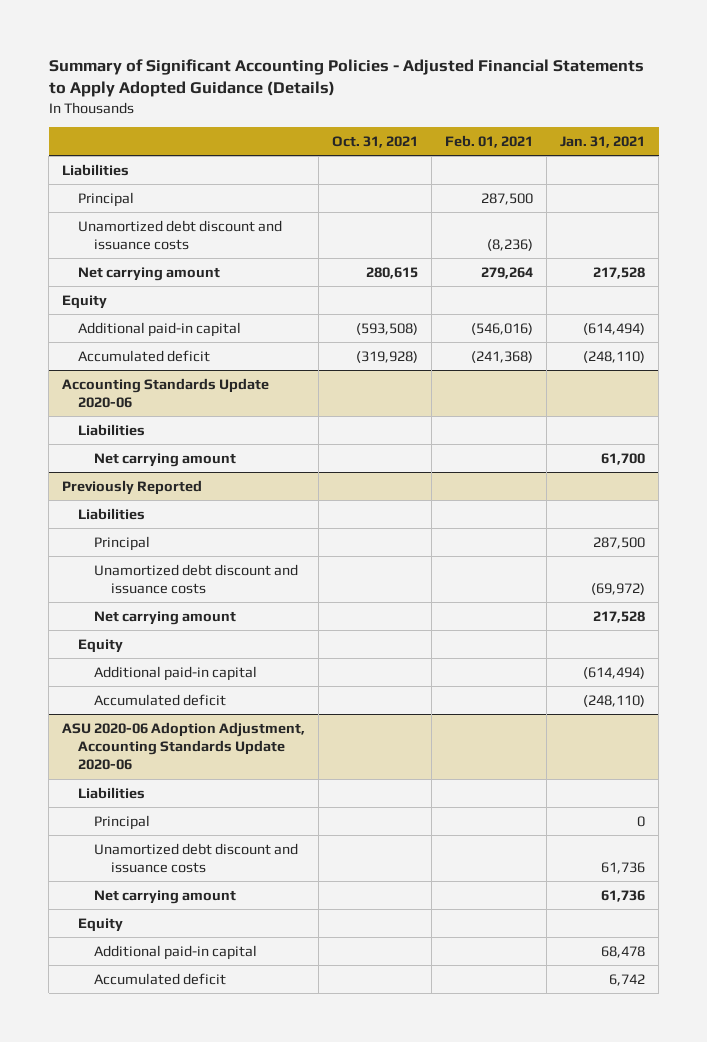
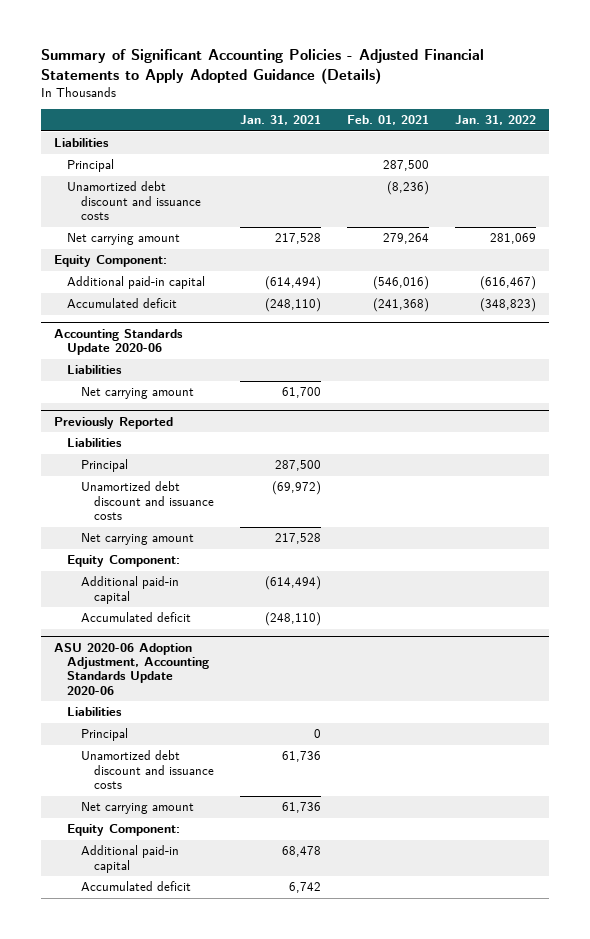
[332,136,419,149] Oct. 31, 2021 -> none
none -> [455,115,537,126] Jan. 31, 2022
[62,294,108,309] Equity -> [53,255,167,268] Equity Component:
[78,638,124,653] Equity -> [67,555,181,568] Equity Component:
[78,917,124,932] Equity -> [67,824,181,837] Equity Component:

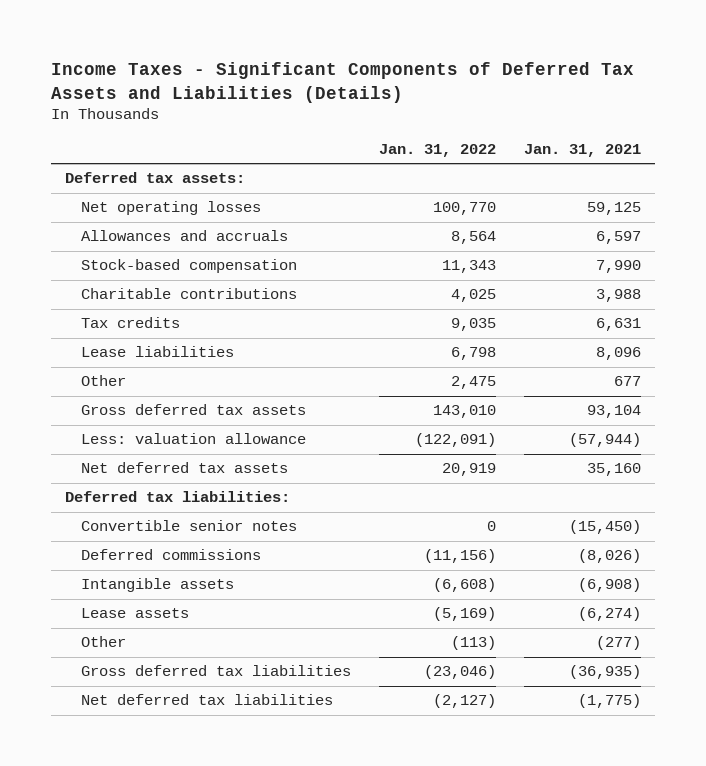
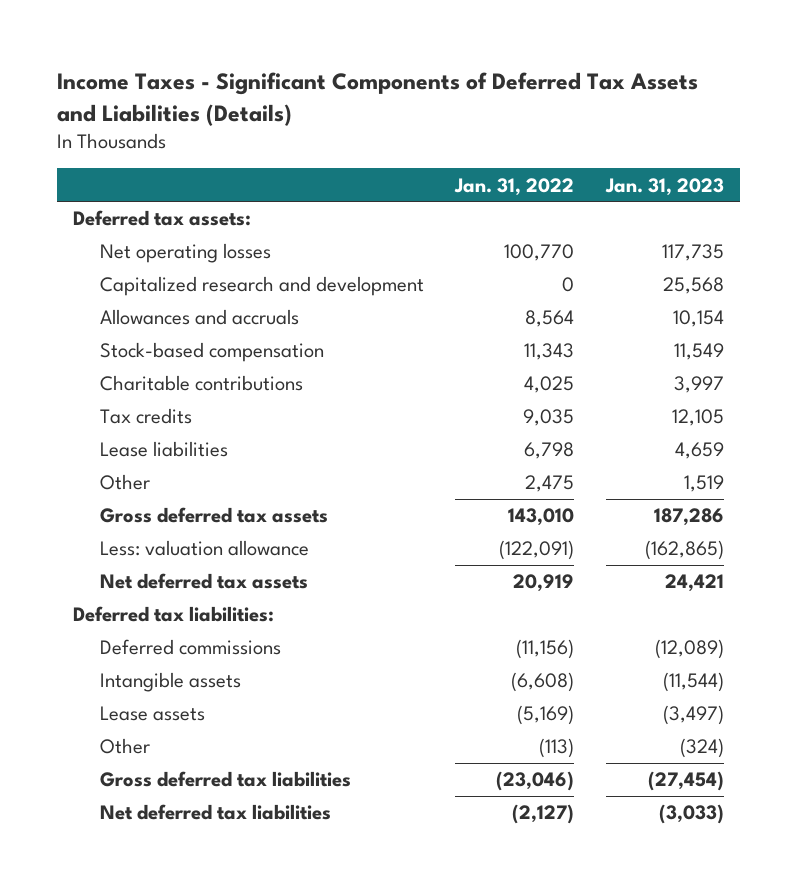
[523,143,641,157] Jan. 31, 2021 -> none
none -> [604,177,724,196] Jan. 31, 2023
none -> [100,276,425,297] Capitalized research and development
[81,520,298,532] Convertible senior notes -> none

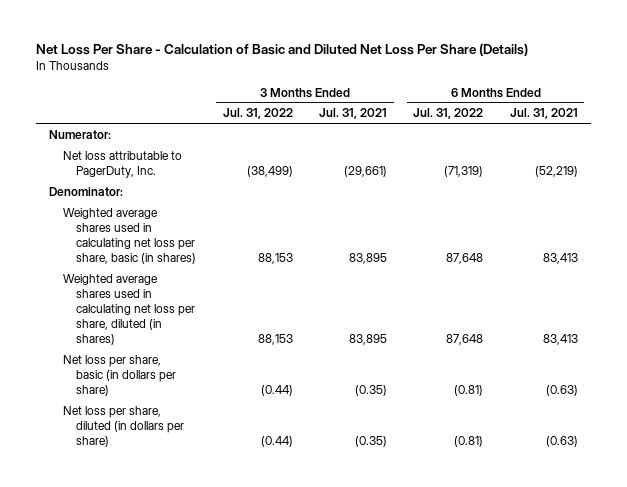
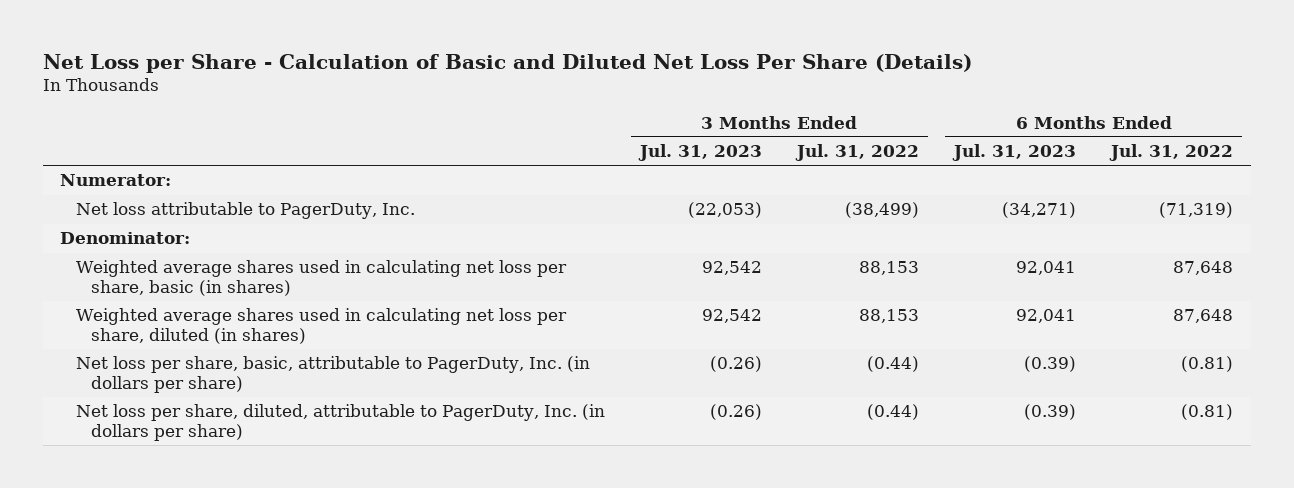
[35,43,528,57] Net Loss Per Share - Calculation of Basic and Diluted Net Loss Per Share (Details) -> [42,53,972,73] Net Loss per Share - Calculation of Basic and Diluted Net Loss Per Share (Details)
[319,108,388,120] Jul. 31, 2021 -> none
[509,108,578,120] Jul. 31, 2021 -> none
none -> [637,144,762,162] Jul. 31, 2023
none -> [952,144,1077,162] Jul. 31, 2023
[62,354,177,396] Net loss per share, basic (in dollars per share) -> [75,356,590,393] Net loss per share, basic, attributable to PagerDuty, Inc. (in dollars per share)
[62,405,185,447] Net loss per share, diluted (in dollars per share) -> [75,404,605,441] Net loss per share, diluted, attributable to PagerDuty, Inc. (in dollars per share)

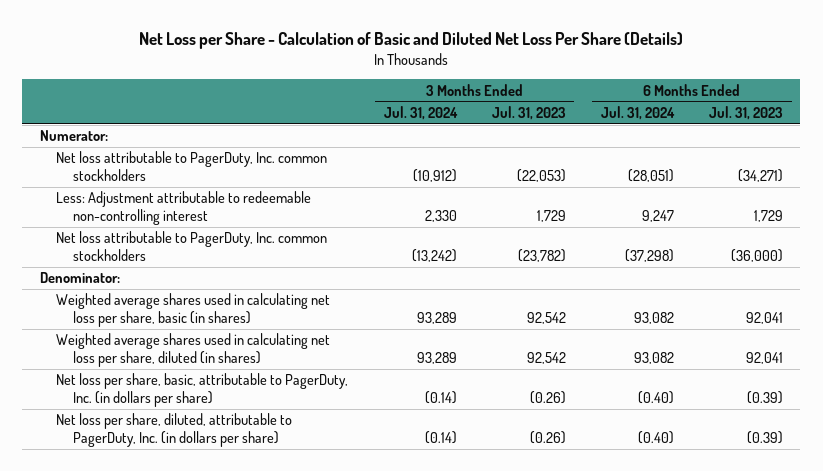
[795,144,920,162] Jul. 31, 2022 -> none
[1109,144,1234,162] Jul. 31, 2022 -> none
none -> [383,106,458,121] Jul. 31, 2024
none -> [600,106,675,121] Jul. 31, 2024
[75,202,415,220] Net loss attributable to PagerDuty, Inc. -> [56,151,328,182] Net loss attributable to PagerDuty, Inc. common stockholders
none -> [56,191,312,226] Less: Adjustment attributable to redeemable non-controlling interest
none -> [56,231,328,262] Net loss attributable to PagerDuty, Inc. common stockholders

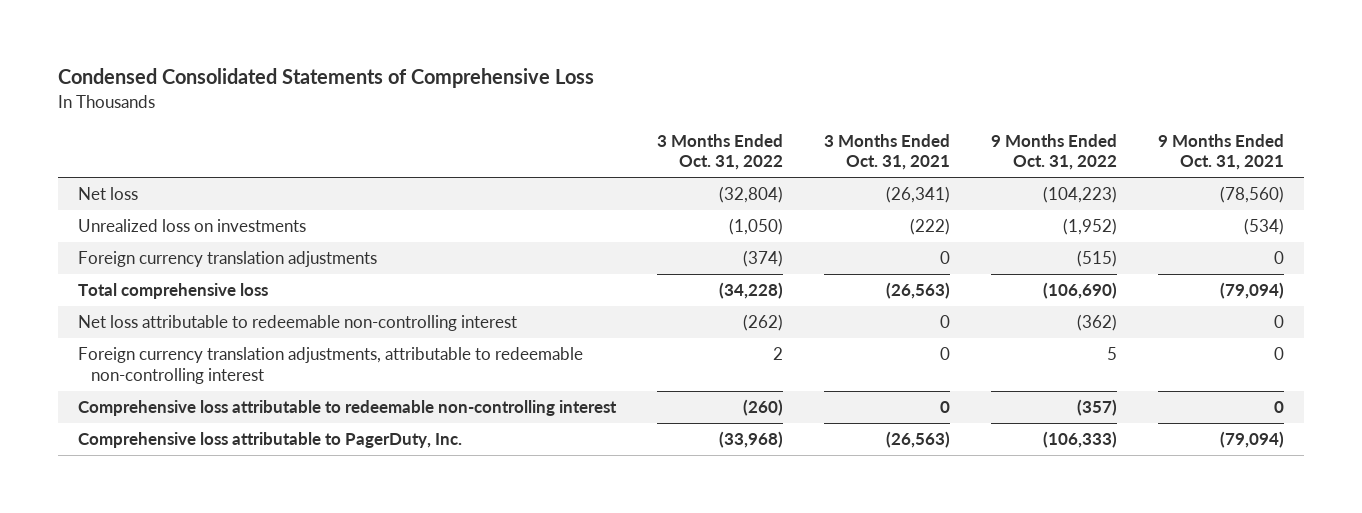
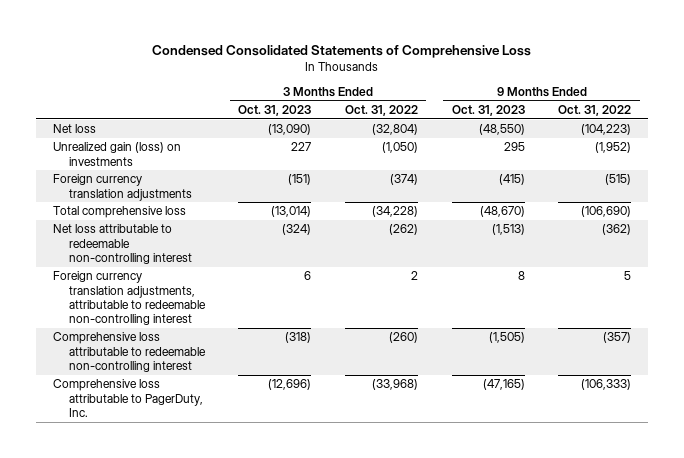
[824,133,951,171] 3 Months Ended Oct. 31, 2021 -> none
[1157,133,1284,171] 9 Months Ended Oct. 31, 2021 -> none
none -> [238,104,312,116] Oct. 31, 2023
none -> [451,104,525,116] Oct. 31, 2023
[78,219,307,233] Unrealized loss on investments -> [53,142,182,166] Unrealized gain (loss) on investments

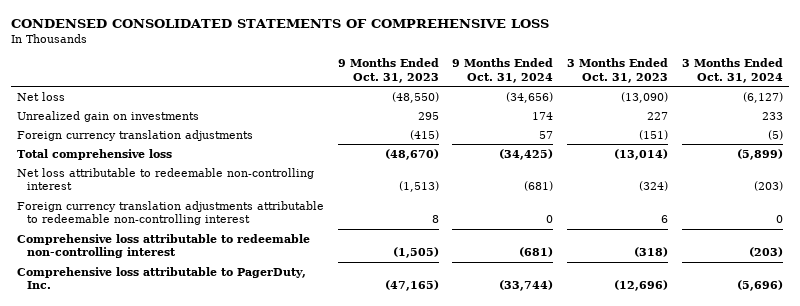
[152,44,532,58] Condensed Consolidated Statements of Comprehensive Loss -> [10,18,549,28] CONDENSED CONSOLIDATED STATEMENTS OF COMPREHENSIVE LOSS
[345,104,419,116] Oct. 31, 2022 -> none
[558,104,632,116] Oct. 31, 2022 -> none
none -> [452,58,554,83] 9 Months Ended Oct. 31, 2024
none -> [681,58,783,83] 3 Months Ended Oct. 31, 2024
[53,142,182,166] Unrealized gain (loss) on investments -> [17,110,200,122] Unrealized gain on investments
[53,271,206,326] Foreign currency translation adjustments, attributable to redeemable non-controlling interest -> [17,200,325,226] Foreign currency translation adjustments attributable to redeemable non-controlling interest

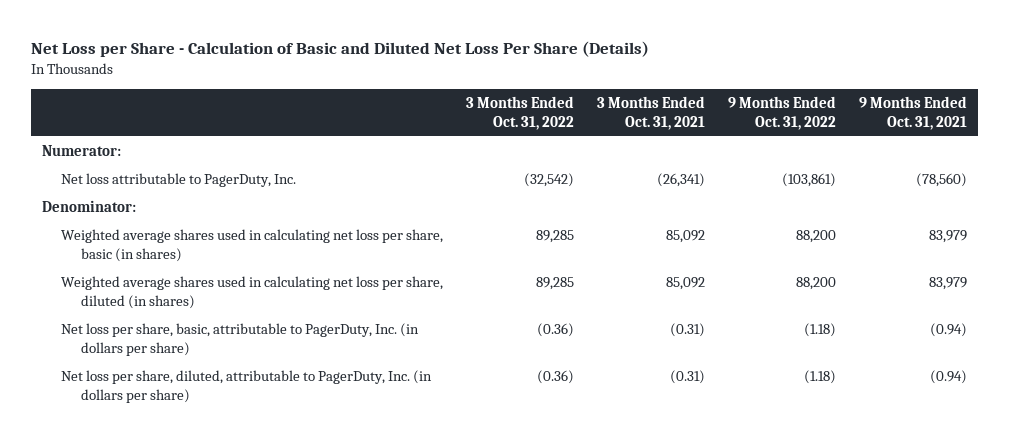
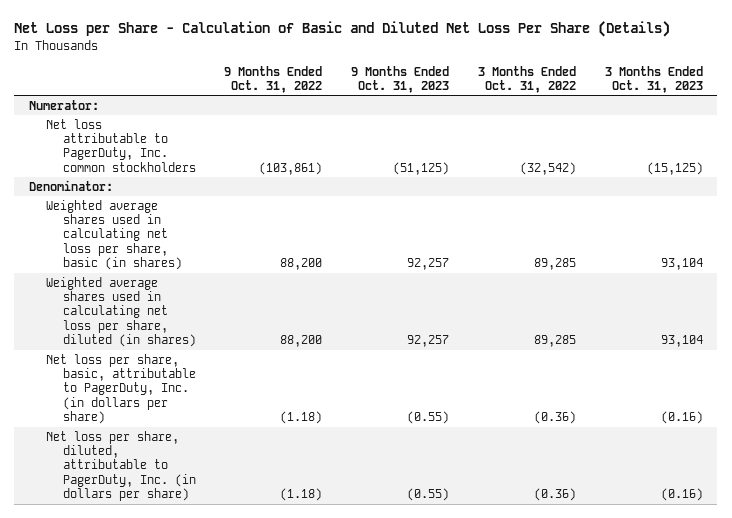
[597,95,706,131] 3 Months Ended Oct. 31, 2021 -> none
[858,95,967,131] 9 Months Ended Oct. 31, 2021 -> none
none -> [351,65,450,93] 9 Months Ended Oct. 31, 2023
none -> [604,65,703,93] 3 Months Ended Oct. 31, 2023
[61,172,297,187] Net loss attributable to PagerDuty, Inc. -> [45,118,196,172] Net loss attributable to PagerDuty, Inc. common stockholders

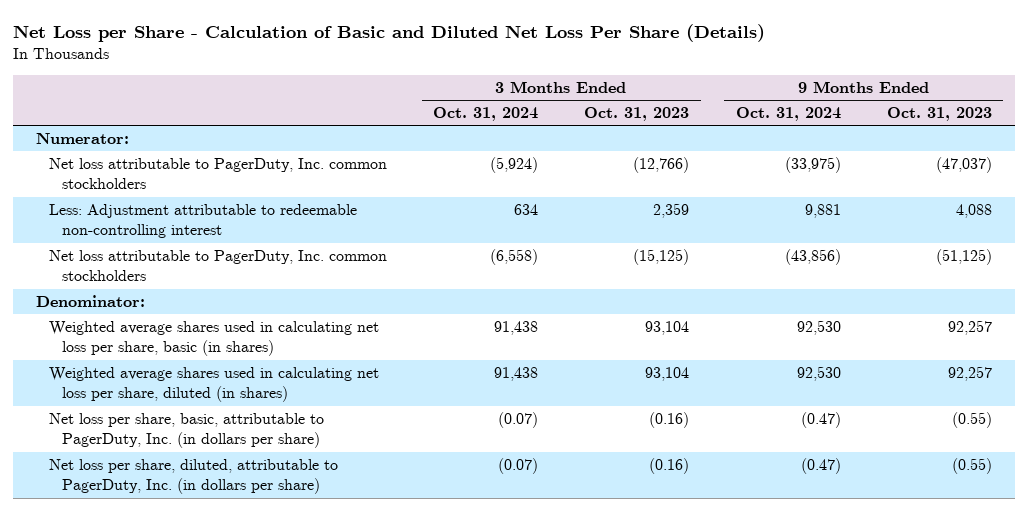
[224,65,323,93] 9 Months Ended Oct. 31, 2022 -> none
[477,65,576,93] 3 Months Ended Oct. 31, 2022 -> none
none -> [433,107,539,122] Oct. 31, 2024
none -> [735,107,841,122] Oct. 31, 2024
none -> [49,157,388,190] Net loss attributable to PagerDuty, Inc. common stockholders
none -> [49,203,358,239] Less: Adjustment attributable to redeemable non-controlling interest

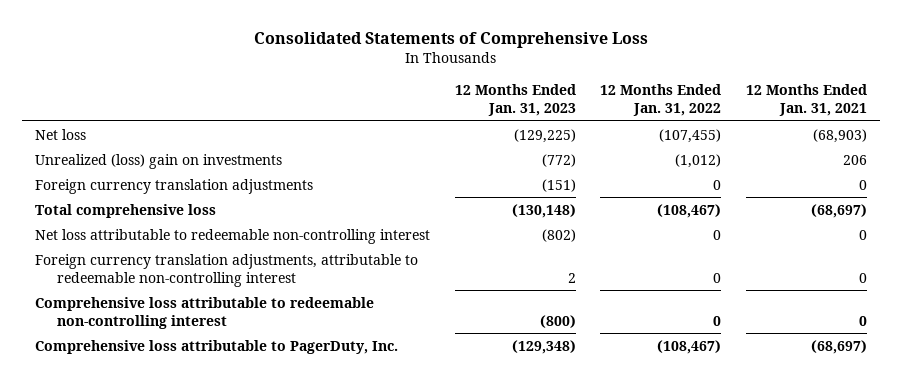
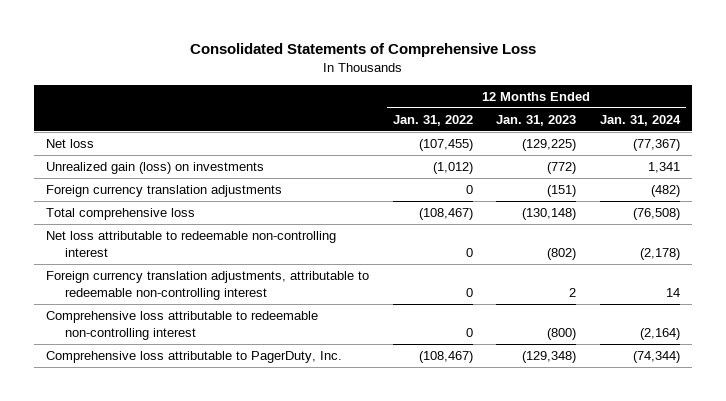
[746,84,868,117] 12 Months Ended Jan. 31, 2021 -> none
none -> [600,114,682,126] Jan. 31, 2024
[34,153,282,169] Unrealized (loss) gain on investments -> [45,161,264,174] Unrealized gain (loss) on investments

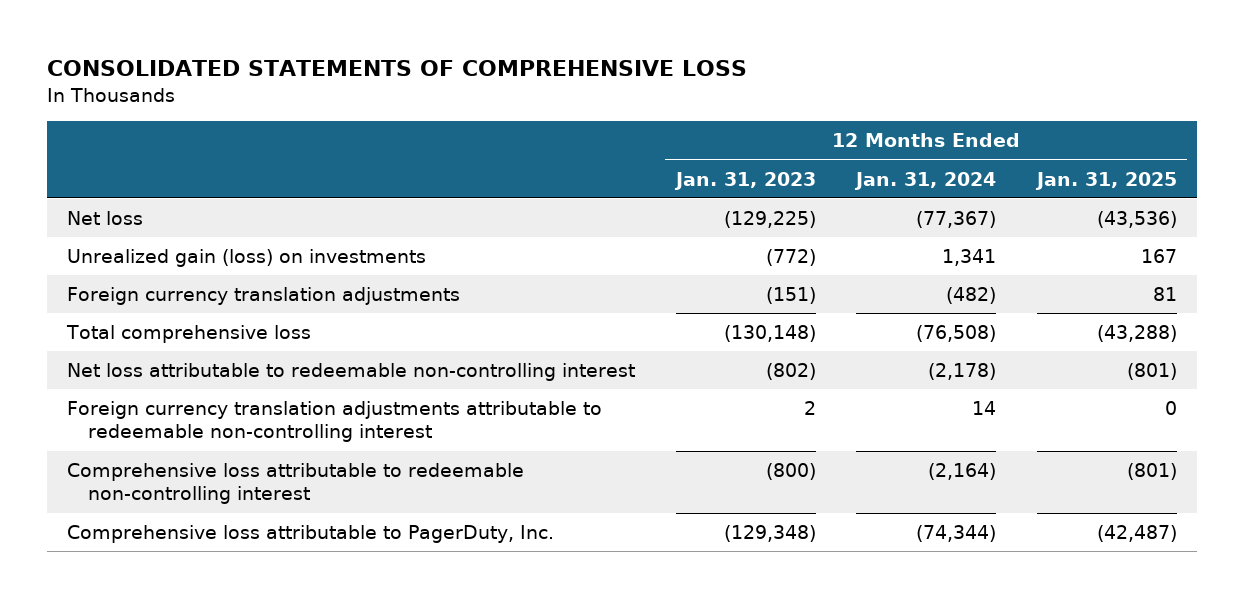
[189,43,536,58] Consolidated Statements of Comprehensive Loss -> [46,60,747,77] CONSOLIDATED STATEMENTS OF COMPREHENSIVE LOSS
[392,114,473,126] Jan. 31, 2022 -> none
none -> [1034,171,1177,190] Jan. 31, 2025
[45,270,369,300] Foreign currency translation adjustments, attributable to redeemable non-controlling interest -> [66,401,602,443] Foreign currency translation adjustments attributable to redeemable non-controlling interest

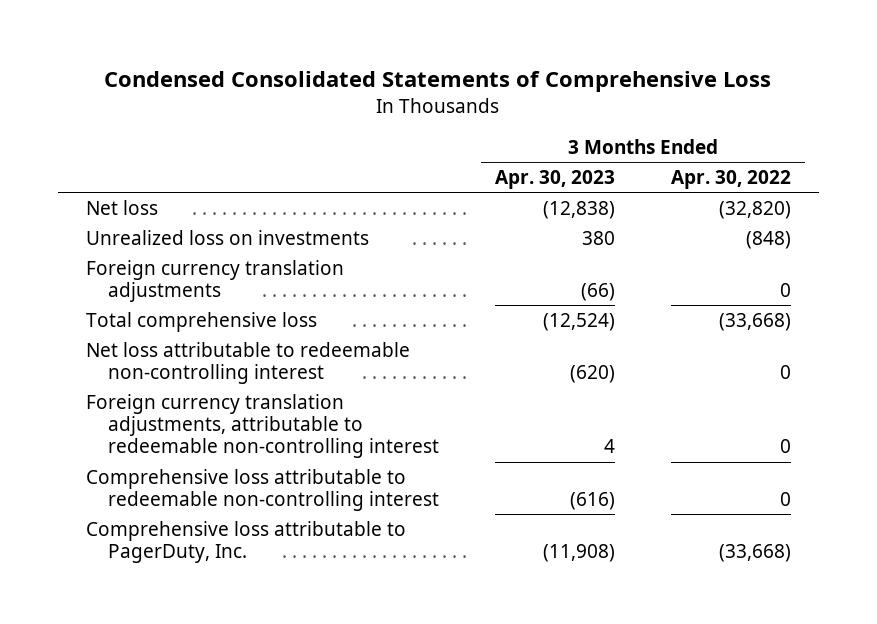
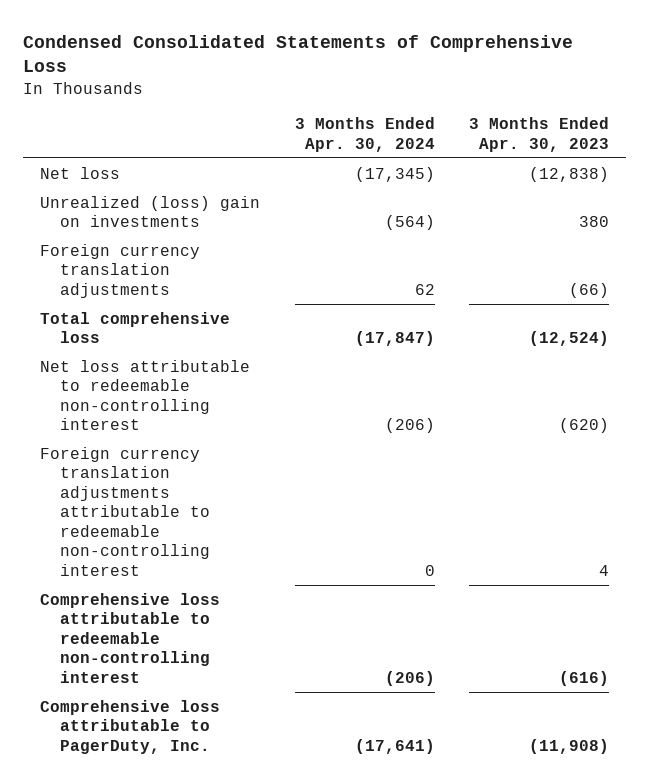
[670,170,791,190] Apr. 30, 2022 -> none
none -> [294,116,435,152] 3 Months Ended Apr. 30, 2024
[86,229,370,245] Unrealized loss on investments -> [40,195,261,228] Unrealized (loss) gain on investments
[86,393,439,459] Foreign currency translation adjustments, attributable to redeemable non-controlling interest -> [40,446,211,577] Foreign currency translation adjustments attributable to redeemable non-controlling interest

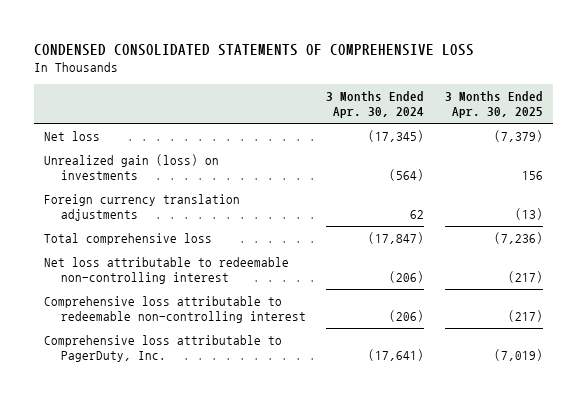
[22,34,573,73] Condensed Consolidated Statements of Comprehensive Loss -> [34,43,475,56] CONDENSED CONSOLIDATED STATEMENTS OF COMPREHENSIVE LOSS
[469,116,610,152] 3 Months Ended Apr. 30, 2023 -> none
none -> [444,90,543,119] 3 Months Ended Apr. 30, 2025
[40,195,261,228] Unrealized (loss) gain on investments -> [44,154,220,181] Unrealized gain (loss) on investments
[40,446,211,577] Foreign currency translation adjustments attributable to redeemable non-controlling interest -> none

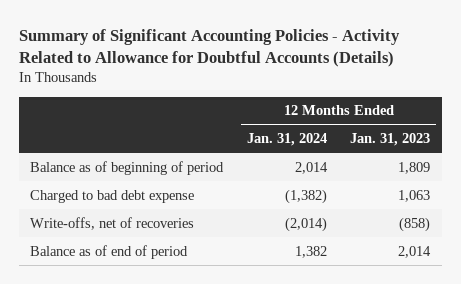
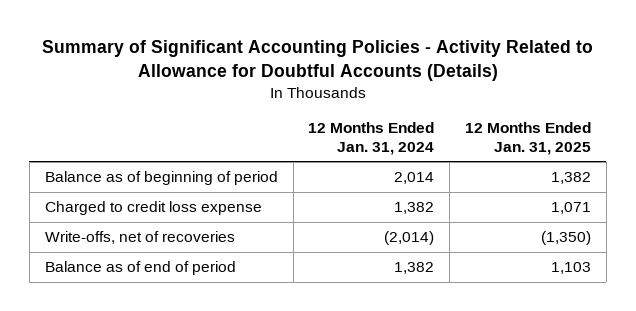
[350,132,431,146] Jan. 31, 2023 -> none
none -> [465,122,592,155] 12 Months Ended Jan. 31, 2025
[30,189,195,203] Charged to bad debt expense -> [44,201,262,216] Charged to credit loss expense
[284,188,327,204] (1,382) -> [394,202,435,215] 1,382

